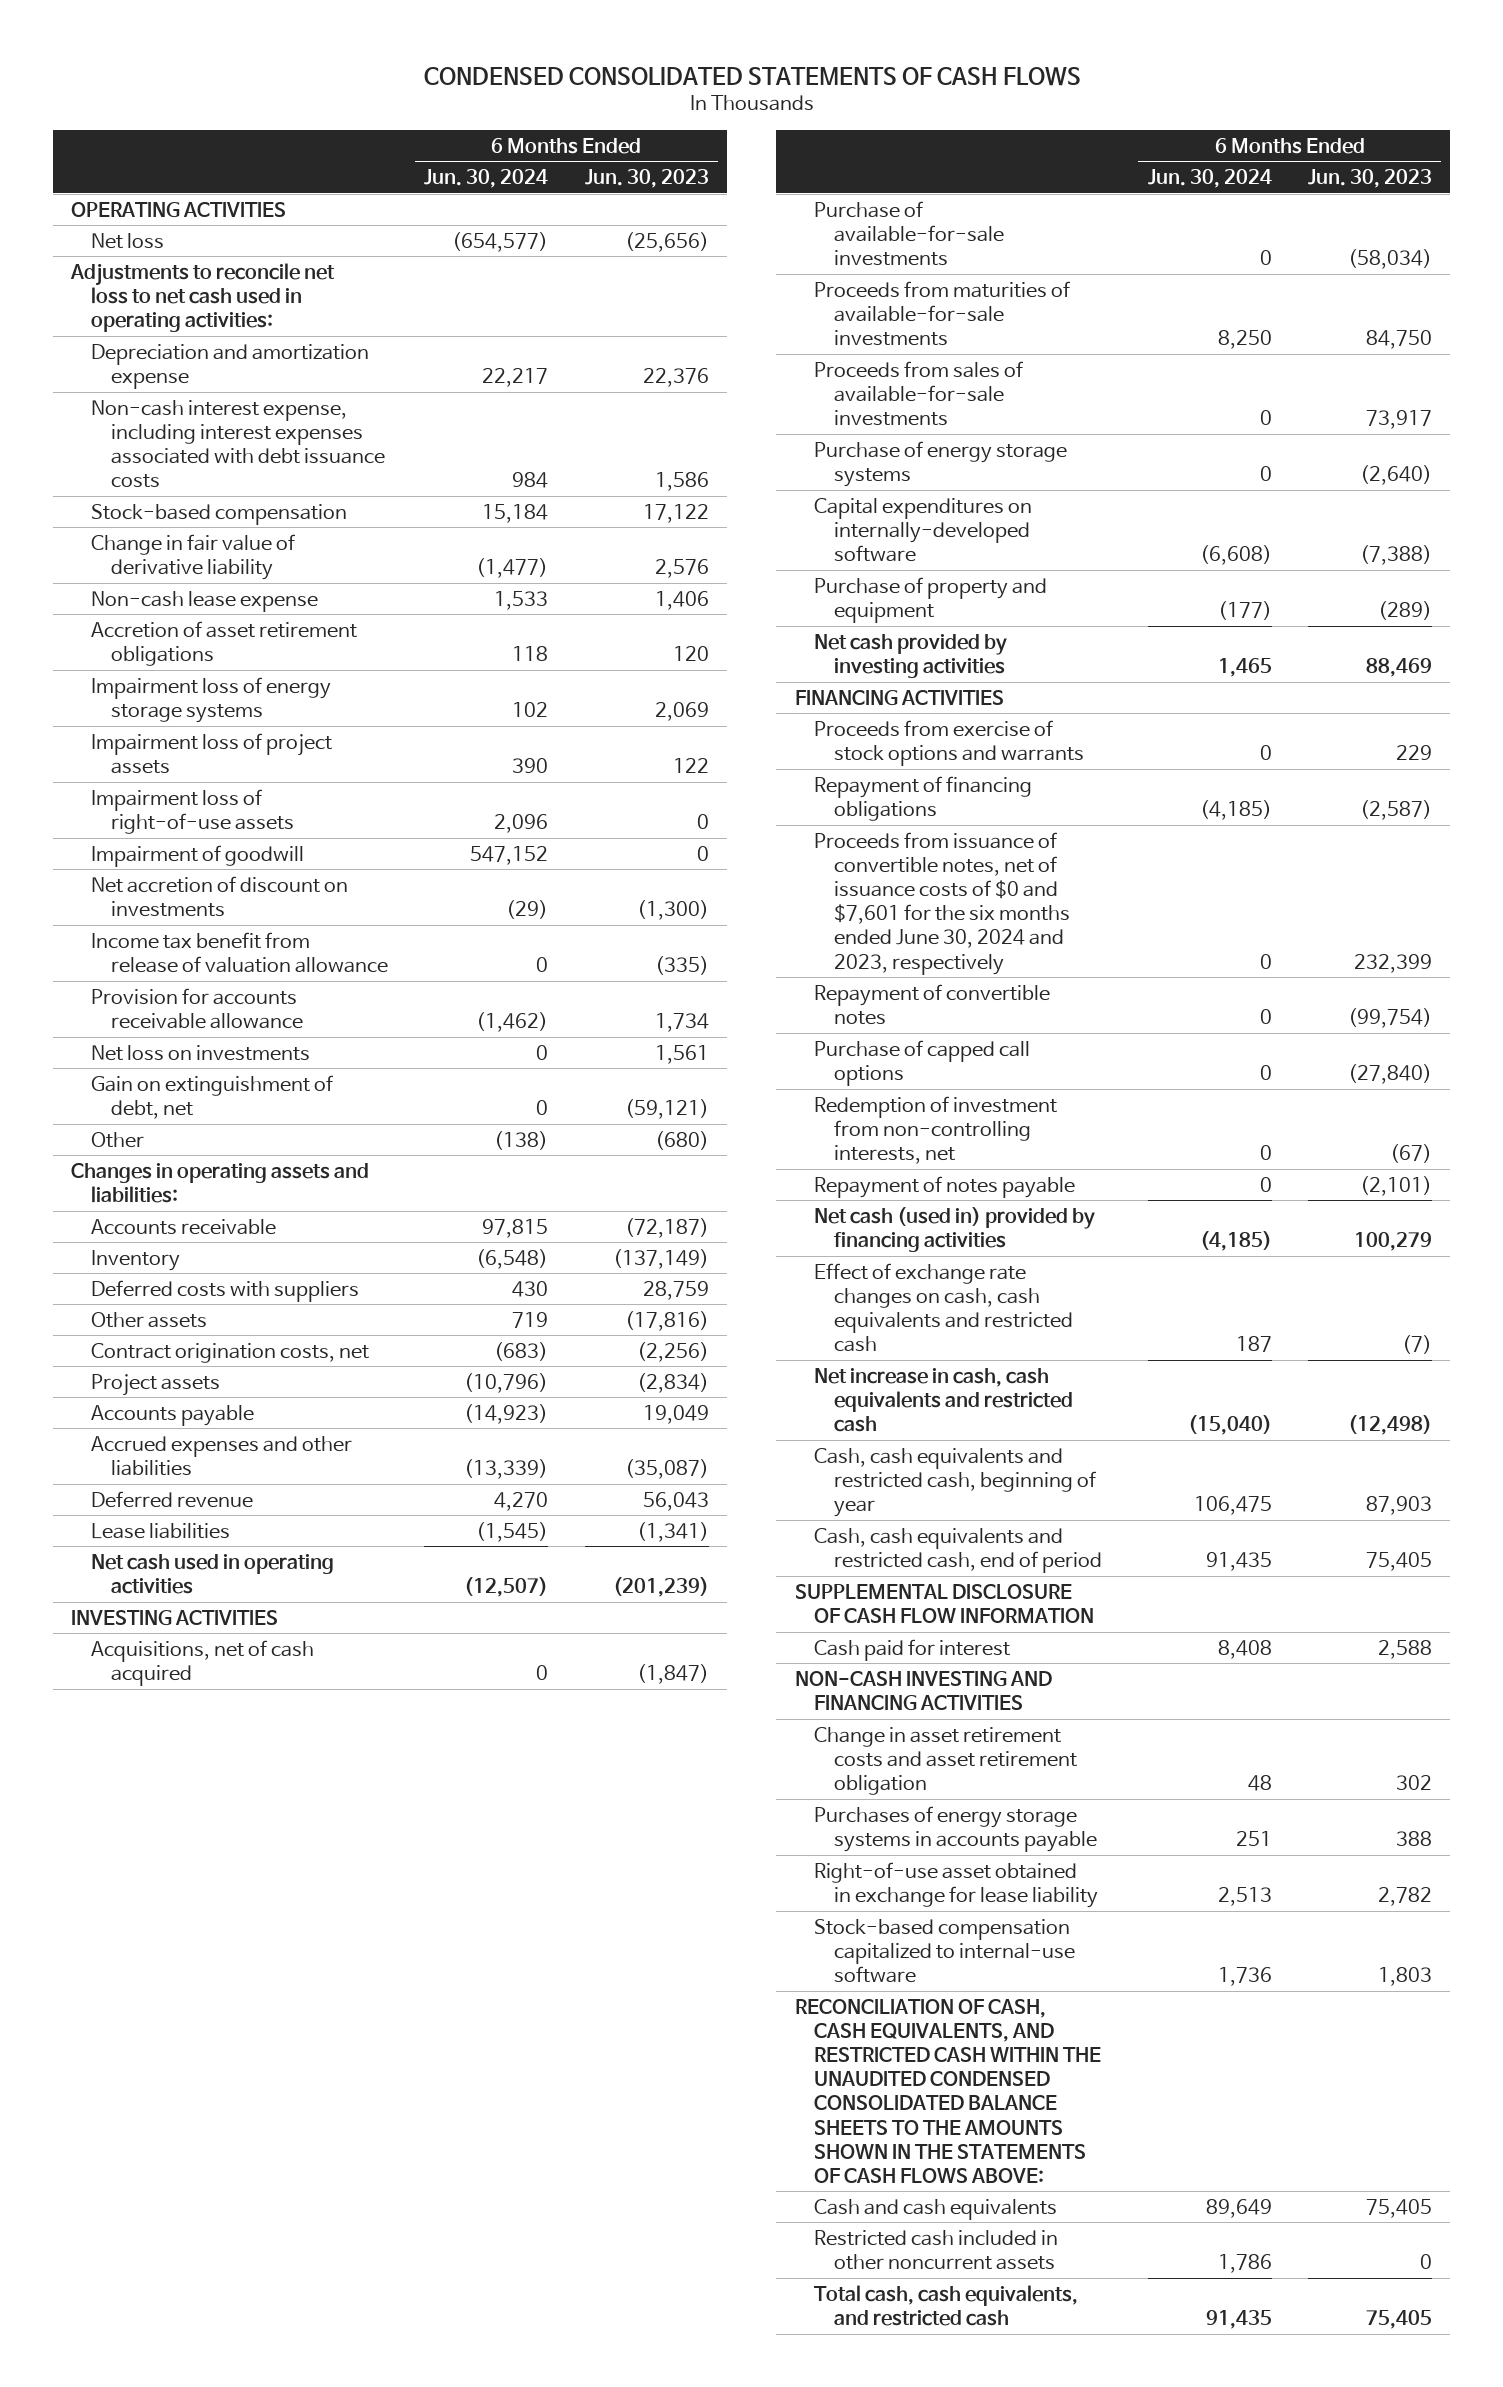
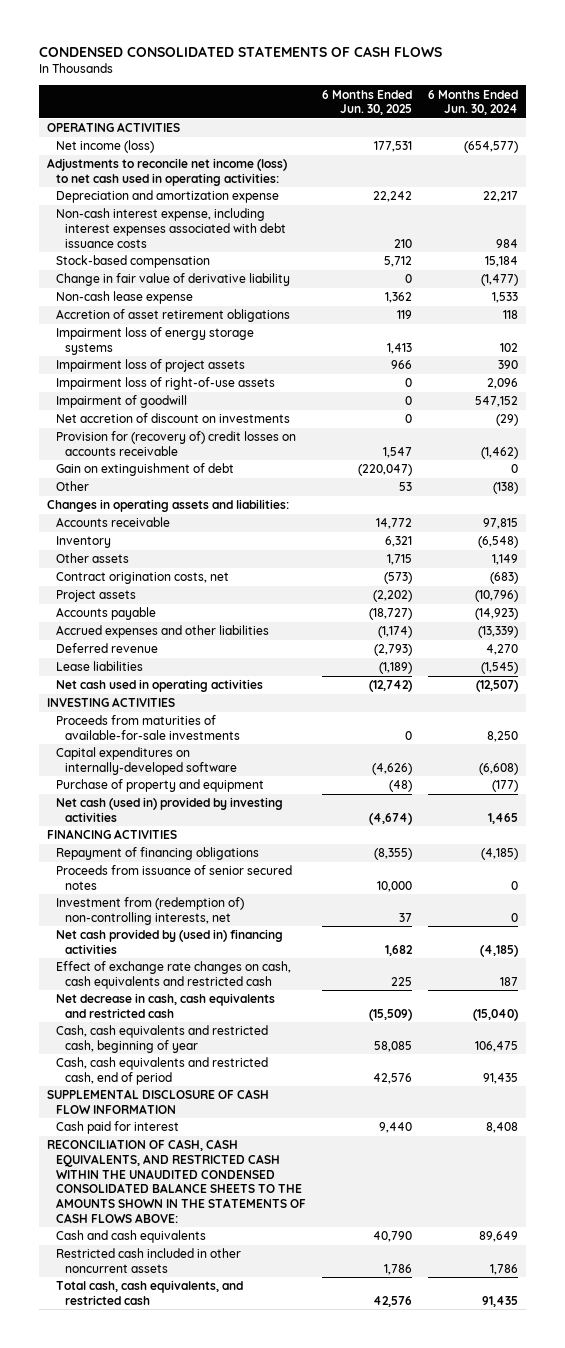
[584,169,709,189] Jun. 30, 2023 -> none
none -> [321,89,412,116] 6 Months Ended Jun. 30, 2025
[90,232,164,249] Net loss -> [55,140,154,154] Net income (loss)
[70,262,336,333] Adjustments to reconcile net loss to net cash used in operating activities: -> [46,158,287,186] Adjustments to reconcile net income (loss) to net cash used in operating activities:
[90,931,388,973] Income tax benefit from release of valuation allowance -> none
[90,1044,310,1061] Net loss on investments -> none
[90,987,303,1029] Provision for accounts receivable allowance -> [55,431,296,456] Provision for (recovery of) credit losses on accounts receivable
[90,1074,333,1119] Gain on extinguishment of debt, net -> [55,463,234,477] Gain on extinguishment of debt
[90,1279,359,1302] Deferred costs with suppliers -> none
[512,1311,549,1328] 719 -> [491,554,518,566] 1,149
[90,1639,314,1686] Acquisitions, net of cash acquired -> none
[814,200,1005,267] Purchase of available-for-sale investments -> none
[814,360,1024,427] Proceeds from sales of available-for-sale investments -> none
[814,440,1068,487] Purchase of energy storage systems -> none
[814,633,1008,678] Net cash provided by investing activities -> [55,797,283,822] Net cash (used in) provided by investing activities
[814,719,1085,766] Proceeds from exercise of stock options and warrants -> none
[814,831,1071,975] Proceeds from issuance of convertible notes, net of issuance costs of $0 and $7,601 for the six months ended June 30, 2024 and 2023, respectively -> none
[814,983,1051,1025] Repayment of convertible notes -> none
[814,1039,1031,1086] Purchase of capped call options -> none
[814,1175,1076,1198] Repayment of notes payable -> none
none -> [55,865,292,890] Proceeds from issuance of senior secured notes
[814,1095,1058,1165] Redemption of investment from non-controlling interests, net -> [55,897,244,925] Investment from (redemption of) non-controlling interests, net
[814,1206,1096,1252] Net cash (used in) provided by financing activities -> [55,929,283,954] Net cash provided by (used in) financing activities
[814,1367,1074,1433] Net increase in cash, cash equivalents and restricted cash -> [55,993,275,1018] Net decrease in cash, cash equivalents and restricted cash
[794,1670,1052,1711] NON-CASH INVESTING AND FINANCING ACTIVITIES -> none
[814,1726,1078,1796] Change in asset retirement costs and asset retirement obligation -> none
[814,1805,1098,1852] Purchases of energy storage systems in accounts payable -> none
[814,1861,1099,1908] Right-of-use asset obtained in exchange for lease liability -> none
[814,1918,1076,1984] Stock-based compensation capitalized to internal-use software -> none

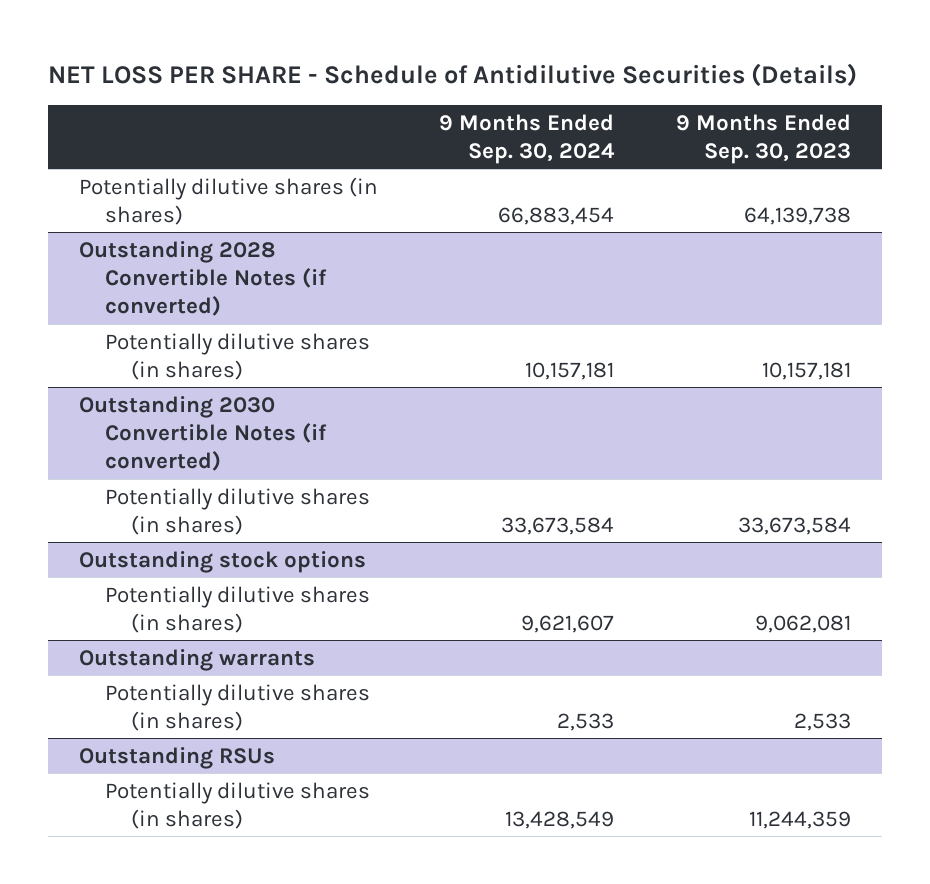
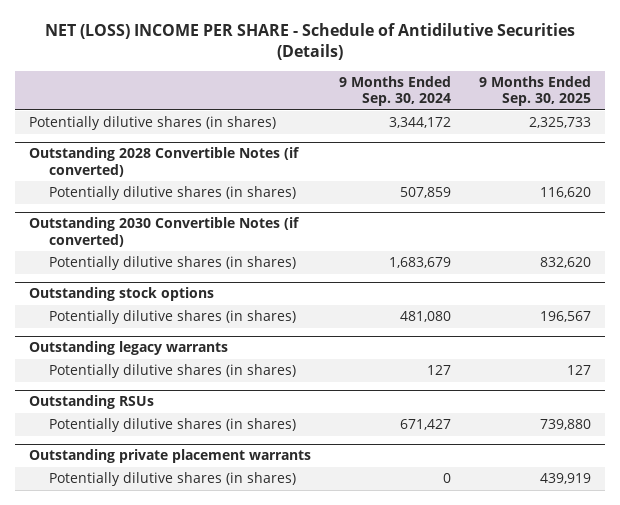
[47,62,857,87] NET LOSS PER SHARE - Schedule of Antidilutive Securities (Details) -> [45,23,576,61] NET (LOSS) INCOME PER SHARE - Schedule of Antidilutive Securities (Details)
[675,113,851,164] 9 Months Ended Sep. 30, 2023 -> none
none -> [478,75,591,107] 9 Months Ended Sep. 30, 2025
[498,206,615,225] 66,883,454 -> [389,117,452,129] 3,344,172
[525,361,615,380] 10,157,181 -> [400,187,452,199] 507,859
[501,516,615,535] 33,673,584 -> [389,257,452,269] 1,683,679
[521,614,615,633] 9,621,607 -> [400,311,452,323] 481,080
[78,648,315,671] Outstanding warrants -> [29,341,229,356] Outstanding legacy warrants
[557,712,615,731] 2,533 -> [427,365,452,376] 127
[505,810,615,829] 13,428,549 -> [400,419,452,431] 671,427
none -> [29,449,312,464] Outstanding private placement warrants
none -> [49,472,297,487] Potentially dilutive shares (in shares)

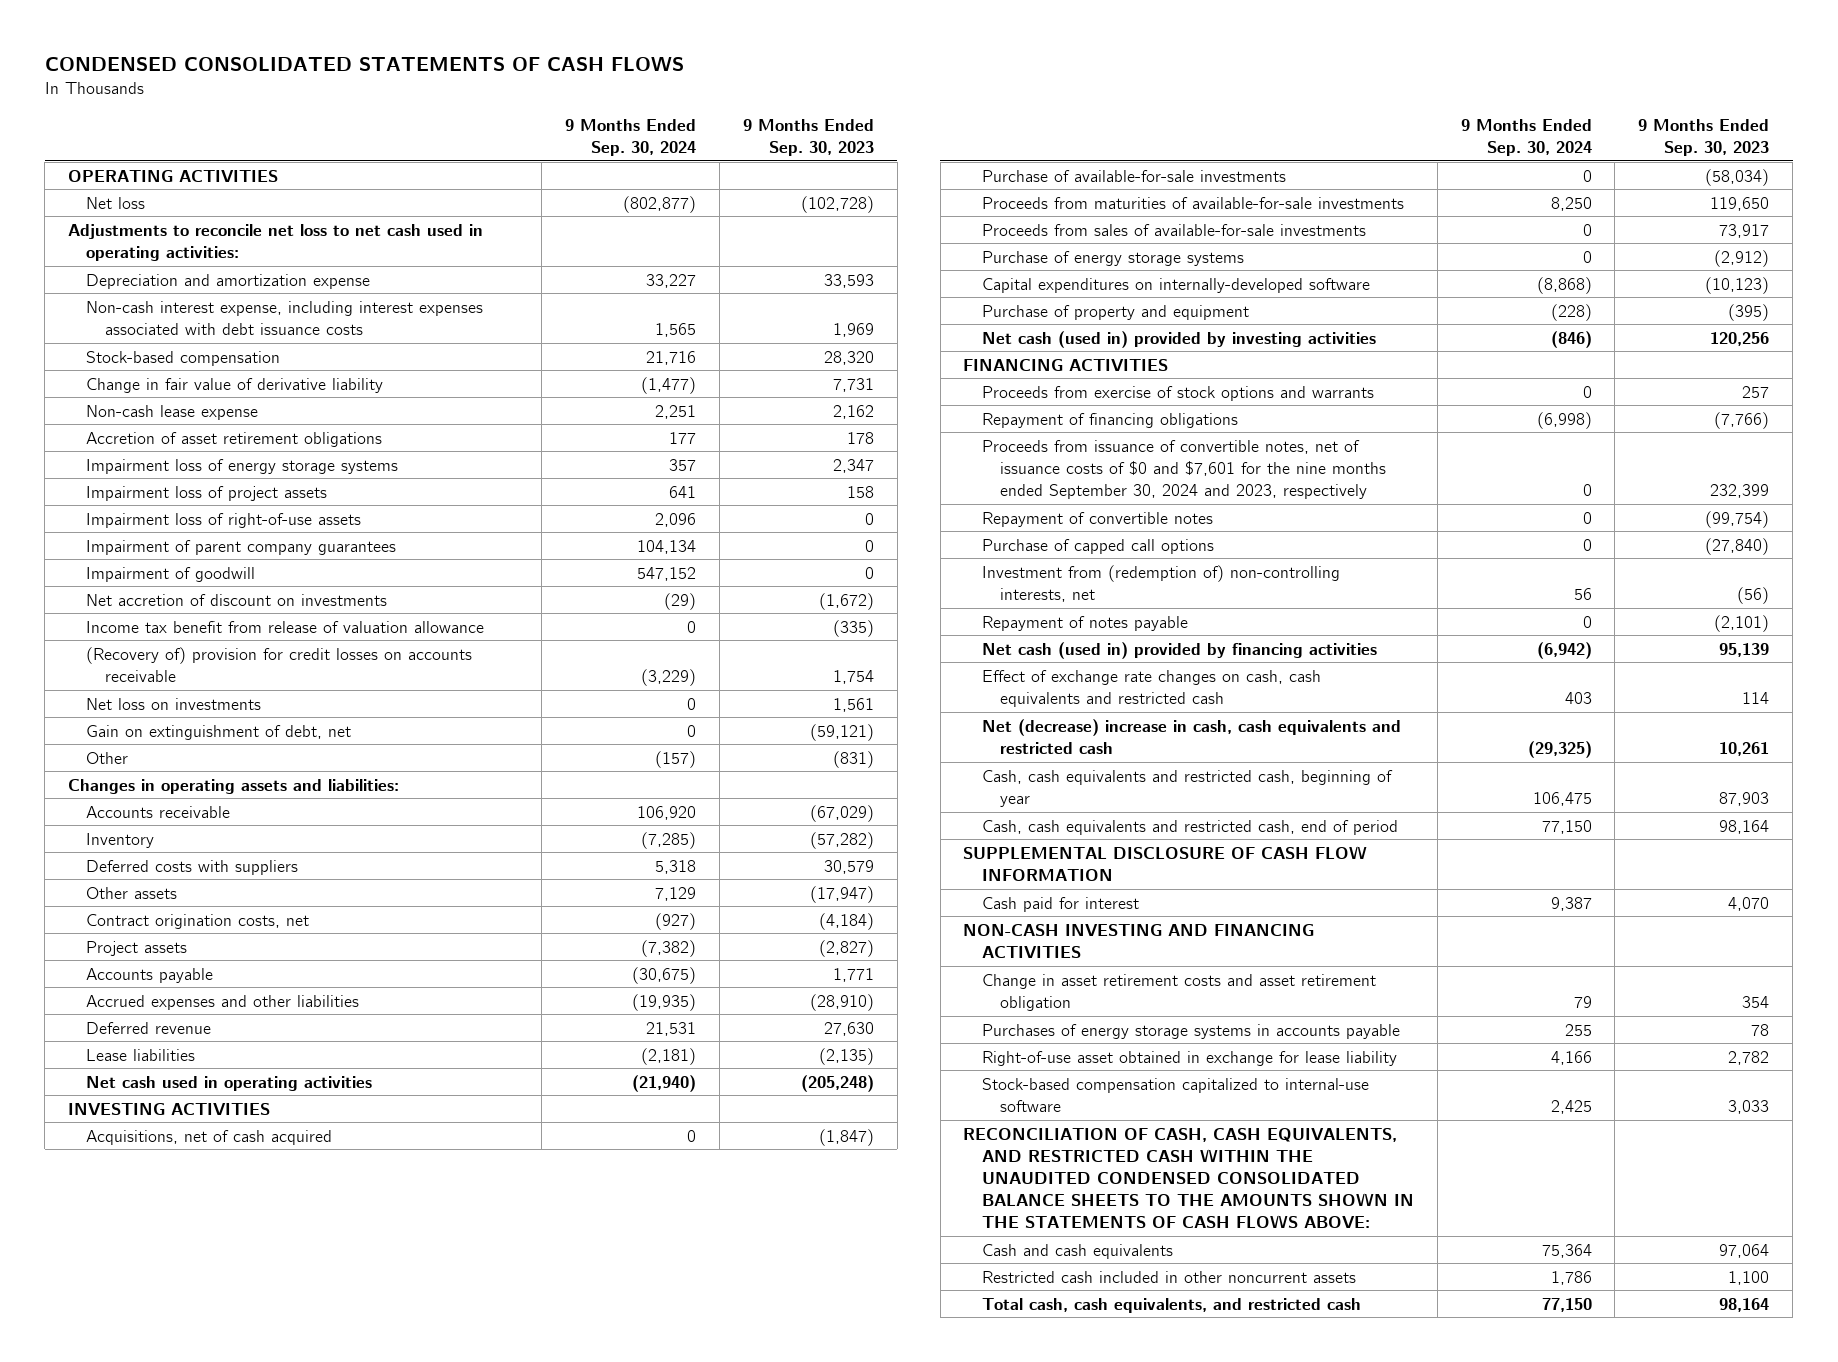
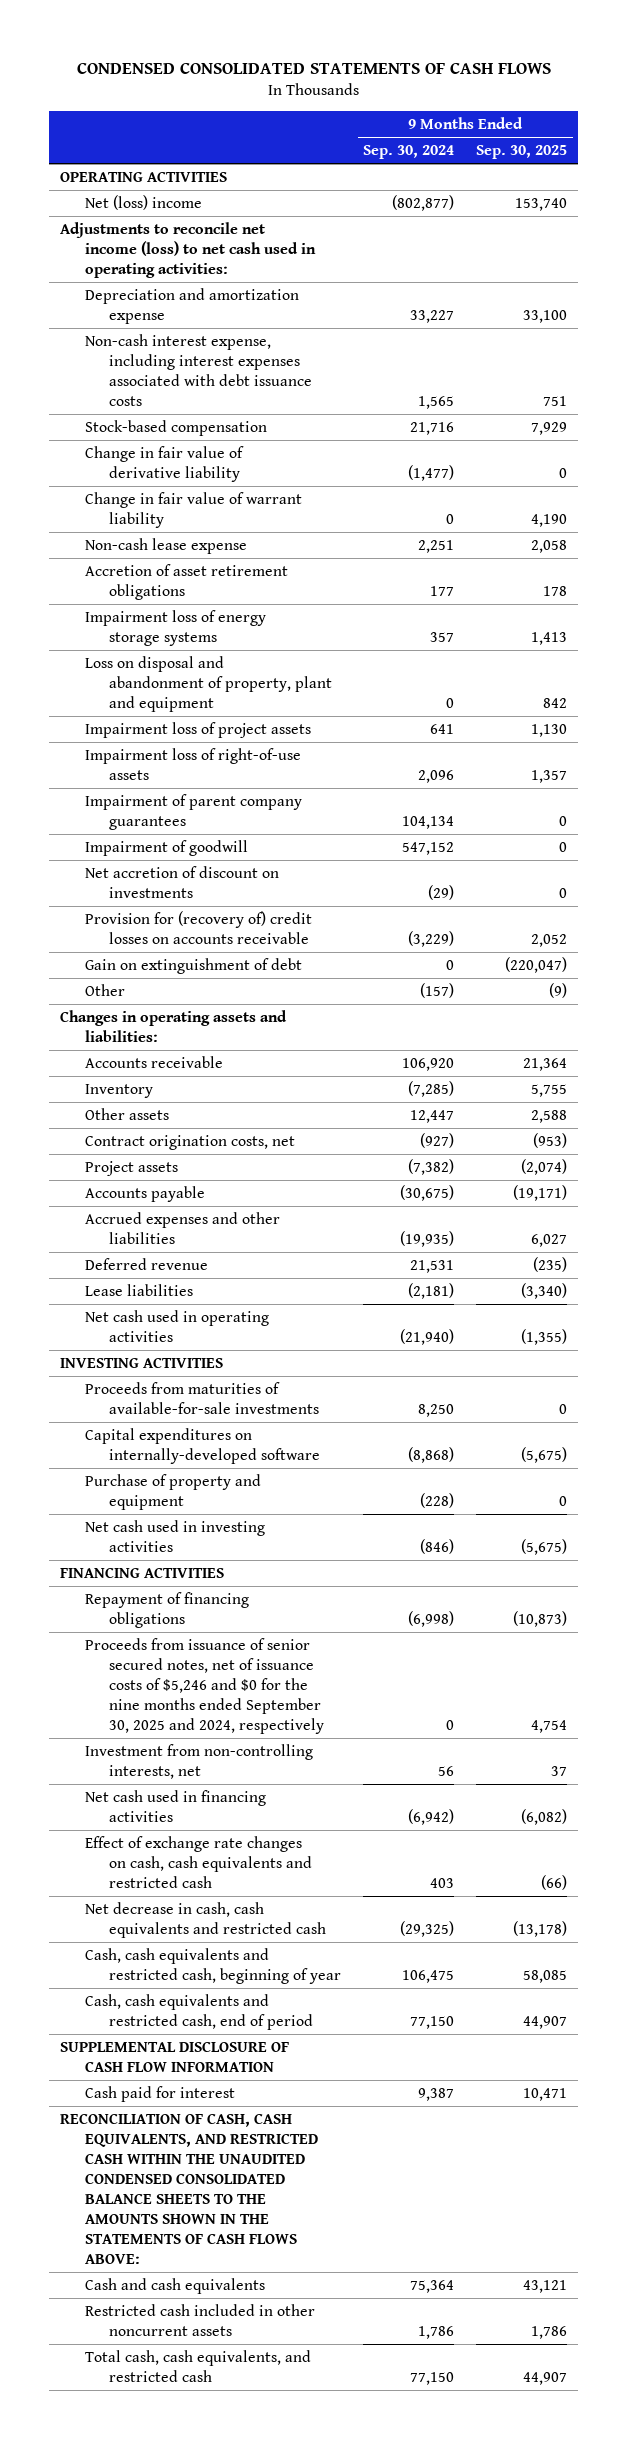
[743,118,875,156] 9 Months Ended Sep. 30, 2023 -> none
none -> [476,145,568,160] Sep. 30, 2025
[86,196,146,209] Net loss -> [84,195,202,211] Net (loss) income
[68,223,484,261] Adjustments to reconcile net loss to net cash used in operating activities: -> [60,222,316,279] Adjustments to reconcile net income (loss) to net cash used in operating activities:
none -> [84,492,302,529] Change in fair value of warrant liability
none -> [84,656,333,713] Loss on disposal and abandonment of property, plant and equipment
[86,620,485,633] Income tax benefit from release of valuation allowance -> none
[86,697,262,710] Net loss on investments -> none
[86,646,473,682] (Recovery of) provision for credit losses on accounts receivable -> [84,911,312,945] Provision for (recovery of) credit losses on accounts receivable
[86,724,352,740] Gain on extinguishment of debt, net -> [84,958,302,975] Gain on extinguishment of debt
[86,859,299,875] Deferred costs with suppliers -> none
[655,886,697,901] 7,129 -> [410,1110,455,1124] 12,447
[86,1129,333,1145] Acquisitions, net of cash acquired -> none
[981,169,1286,182] Purchase of available-for-sale investments -> none
[981,223,1366,236] Proceeds from sales of available-for-sale investments -> none
[981,250,1244,266] Purchase of energy storage systems -> none
[981,330,1376,348] Net cash (used in) provided by investing activities -> [84,1520,265,1553] Net cash used in investing activities
[981,385,1374,401] Proceeds from exercise of stock options and warrants -> none
[981,511,1213,527] Repayment of convertible notes -> none
[981,538,1214,554] Purchase of capped call options -> none
[981,615,1188,631] Repayment of notes payable -> none
[981,439,1386,499] Proceeds from issuance of convertible notes, net of issuance costs of $0 and $7,601 for the nine months ended September 30, 2024 and 2023, respectively -> [84,1638,325,1735] Proceeds from issuance of senior secured notes, net of issuance costs of $5,246 and $0 for the nine months ended September 30, 2025 and 2024, respectively
[981,564,1340,602] Investment from (redemption of) non-controlling interests, net -> [84,1744,313,1780] Investment from non-controlling interests, net
[981,641,1377,659] Net cash (used in) provided by financing activities -> [84,1790,266,1823] Net cash used in financing activities
[981,718,1401,754] Net (decrease) increase in cash, cash equivalents and restricted cash -> [84,1902,327,1939] Net decrease in cash, cash equivalents and restricted cash
[963,923,1315,958] NON-CASH INVESTING AND FINANCING ACTIVITIES -> none
[981,973,1376,1011] Change in asset retirement costs and asset retirement obligation -> none
[981,1023,1400,1039] Purchases of energy storage systems in accounts payable -> none
[981,1050,1397,1066] Right-of-use asset obtained in exchange for lease liability -> none
[981,1077,1369,1112] Stock-based compensation capitalized to internal-use software -> none

